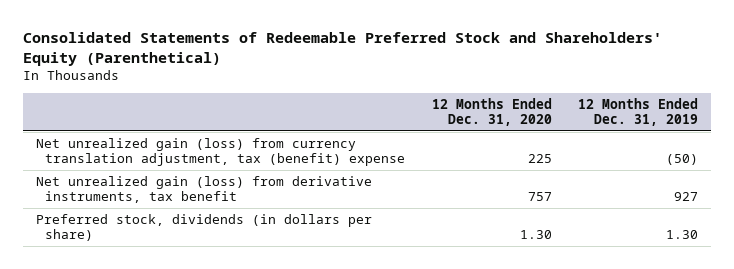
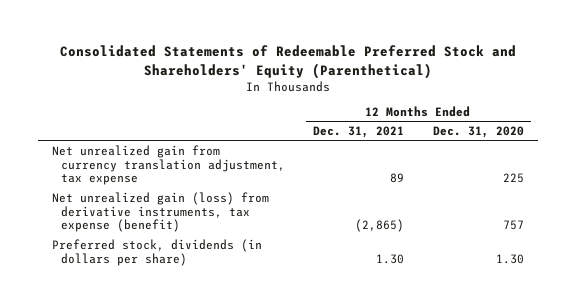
[578,97,699,127] 12 Months Ended Dec. 31, 2019 -> none
none -> [313,126,405,139] Dec. 31, 2021
[36,137,406,167] Net unrealized gain (loss) from currency translation adjustment, tax (benefit) expense -> [52,144,285,186] Net unrealized gain from currency translation adjustment, tax expense
[36,175,373,204] Net unrealized gain (loss) from derivative instruments, tax benefit -> [52,191,270,233] Net unrealized gain (loss) from derivative instruments, tax expense (benefit)

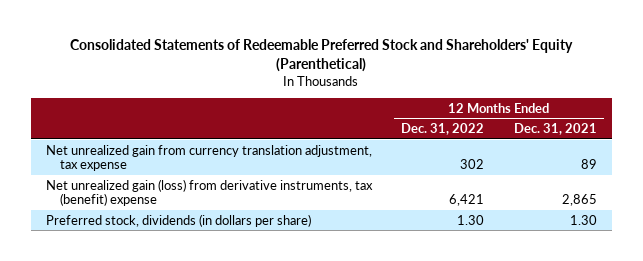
[432,126,524,139] Dec. 31, 2020 -> none
none -> [401,123,485,136] Dec. 31, 2022
[52,191,270,233] Net unrealized gain (loss) from derivative instruments, tax expense (benefit) -> [45,178,373,207] Net unrealized gain (loss) from derivative instruments, tax (benefit) expense
[355,219,405,233] (2,865) -> [561,194,597,207] 2,865

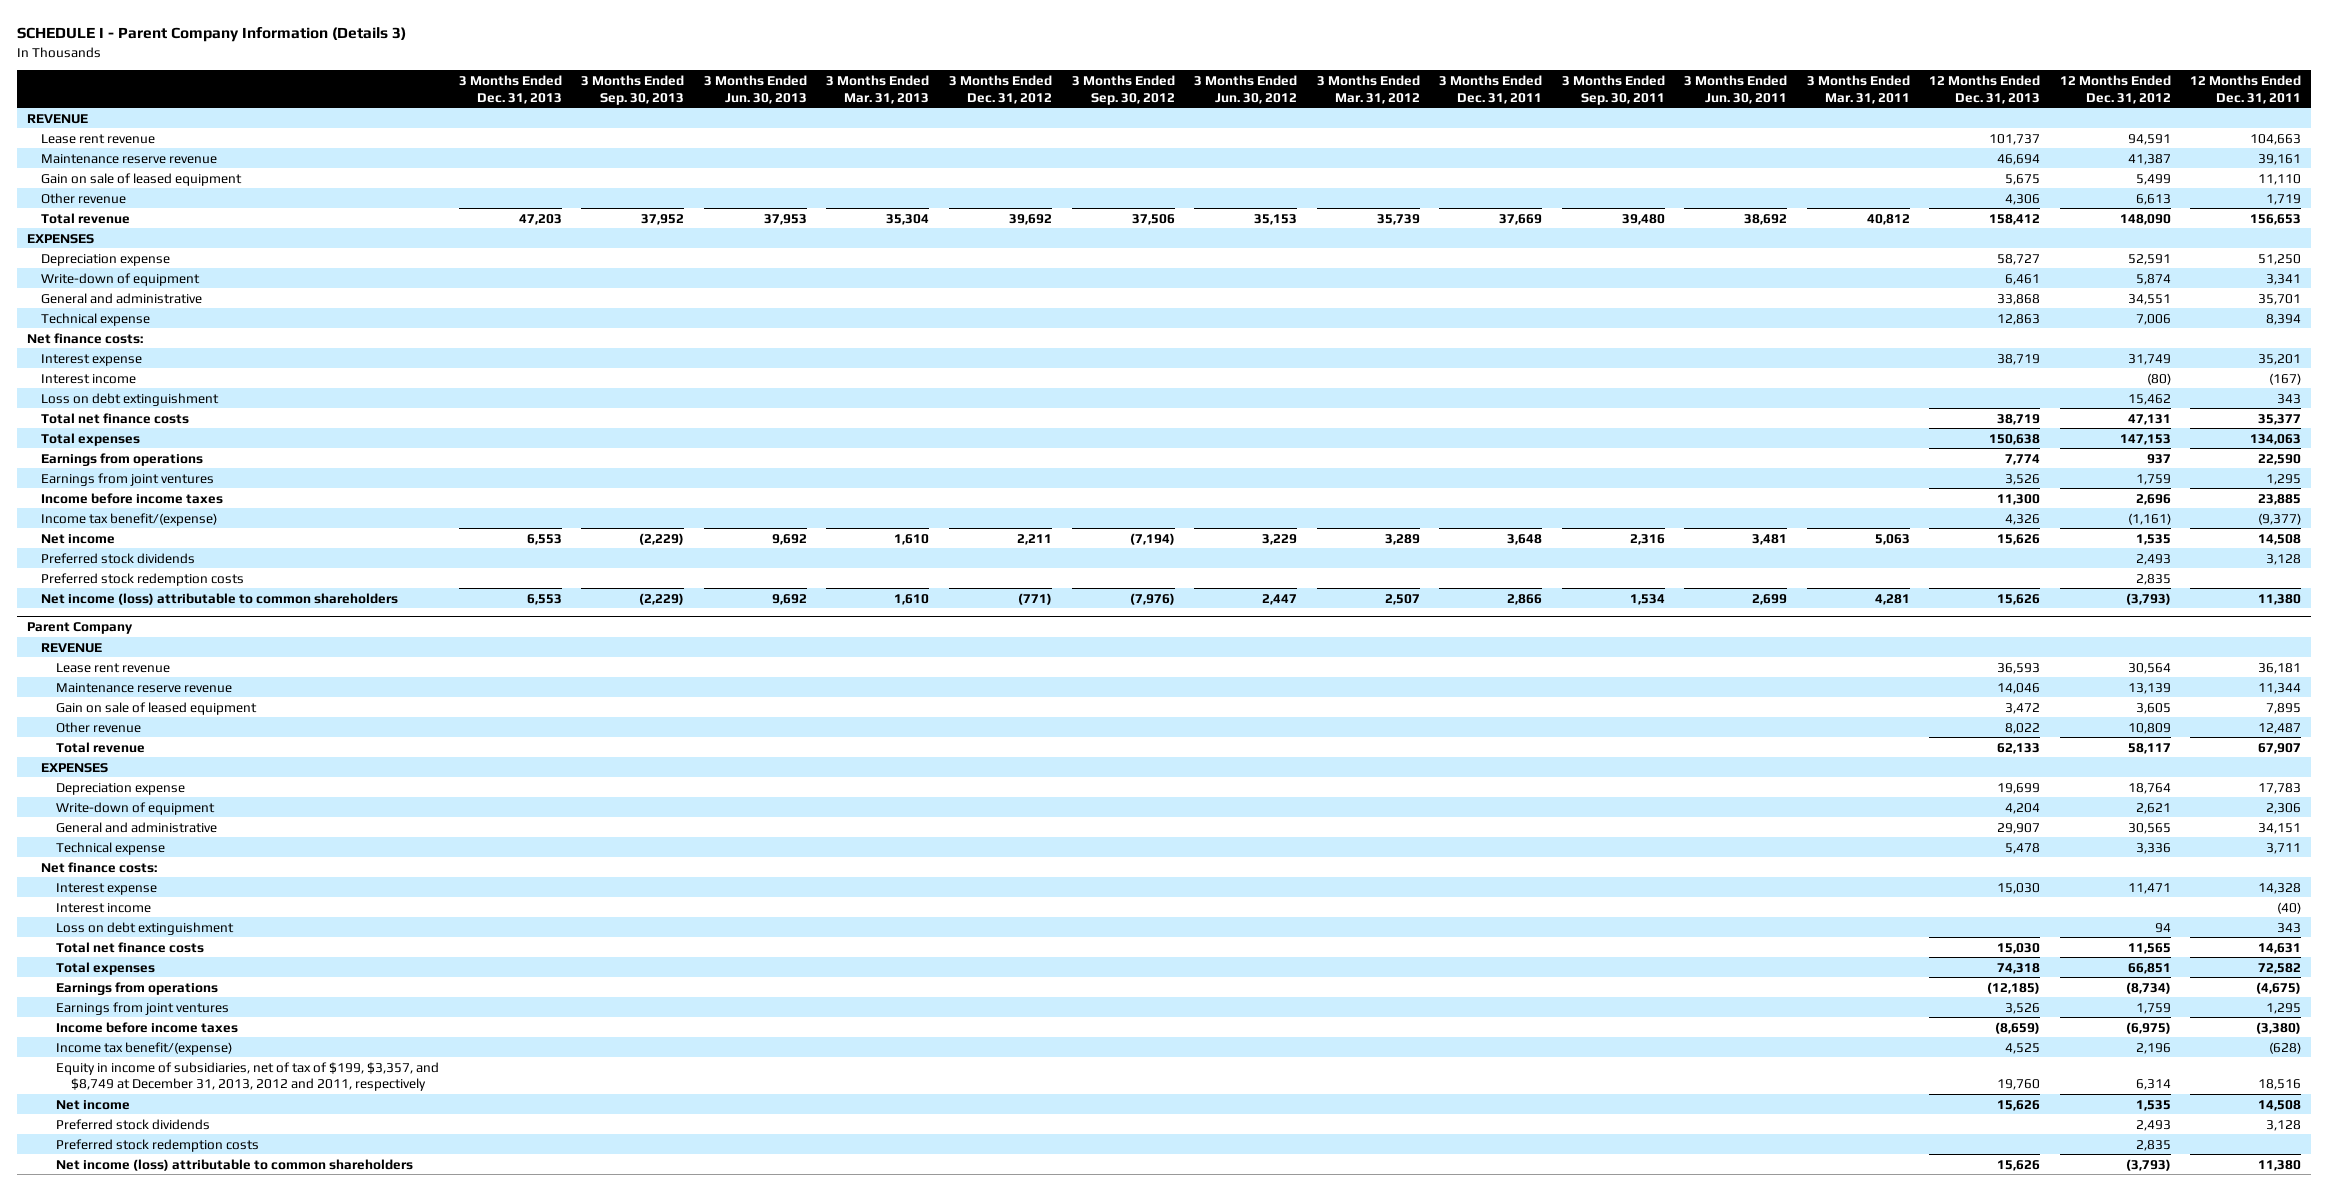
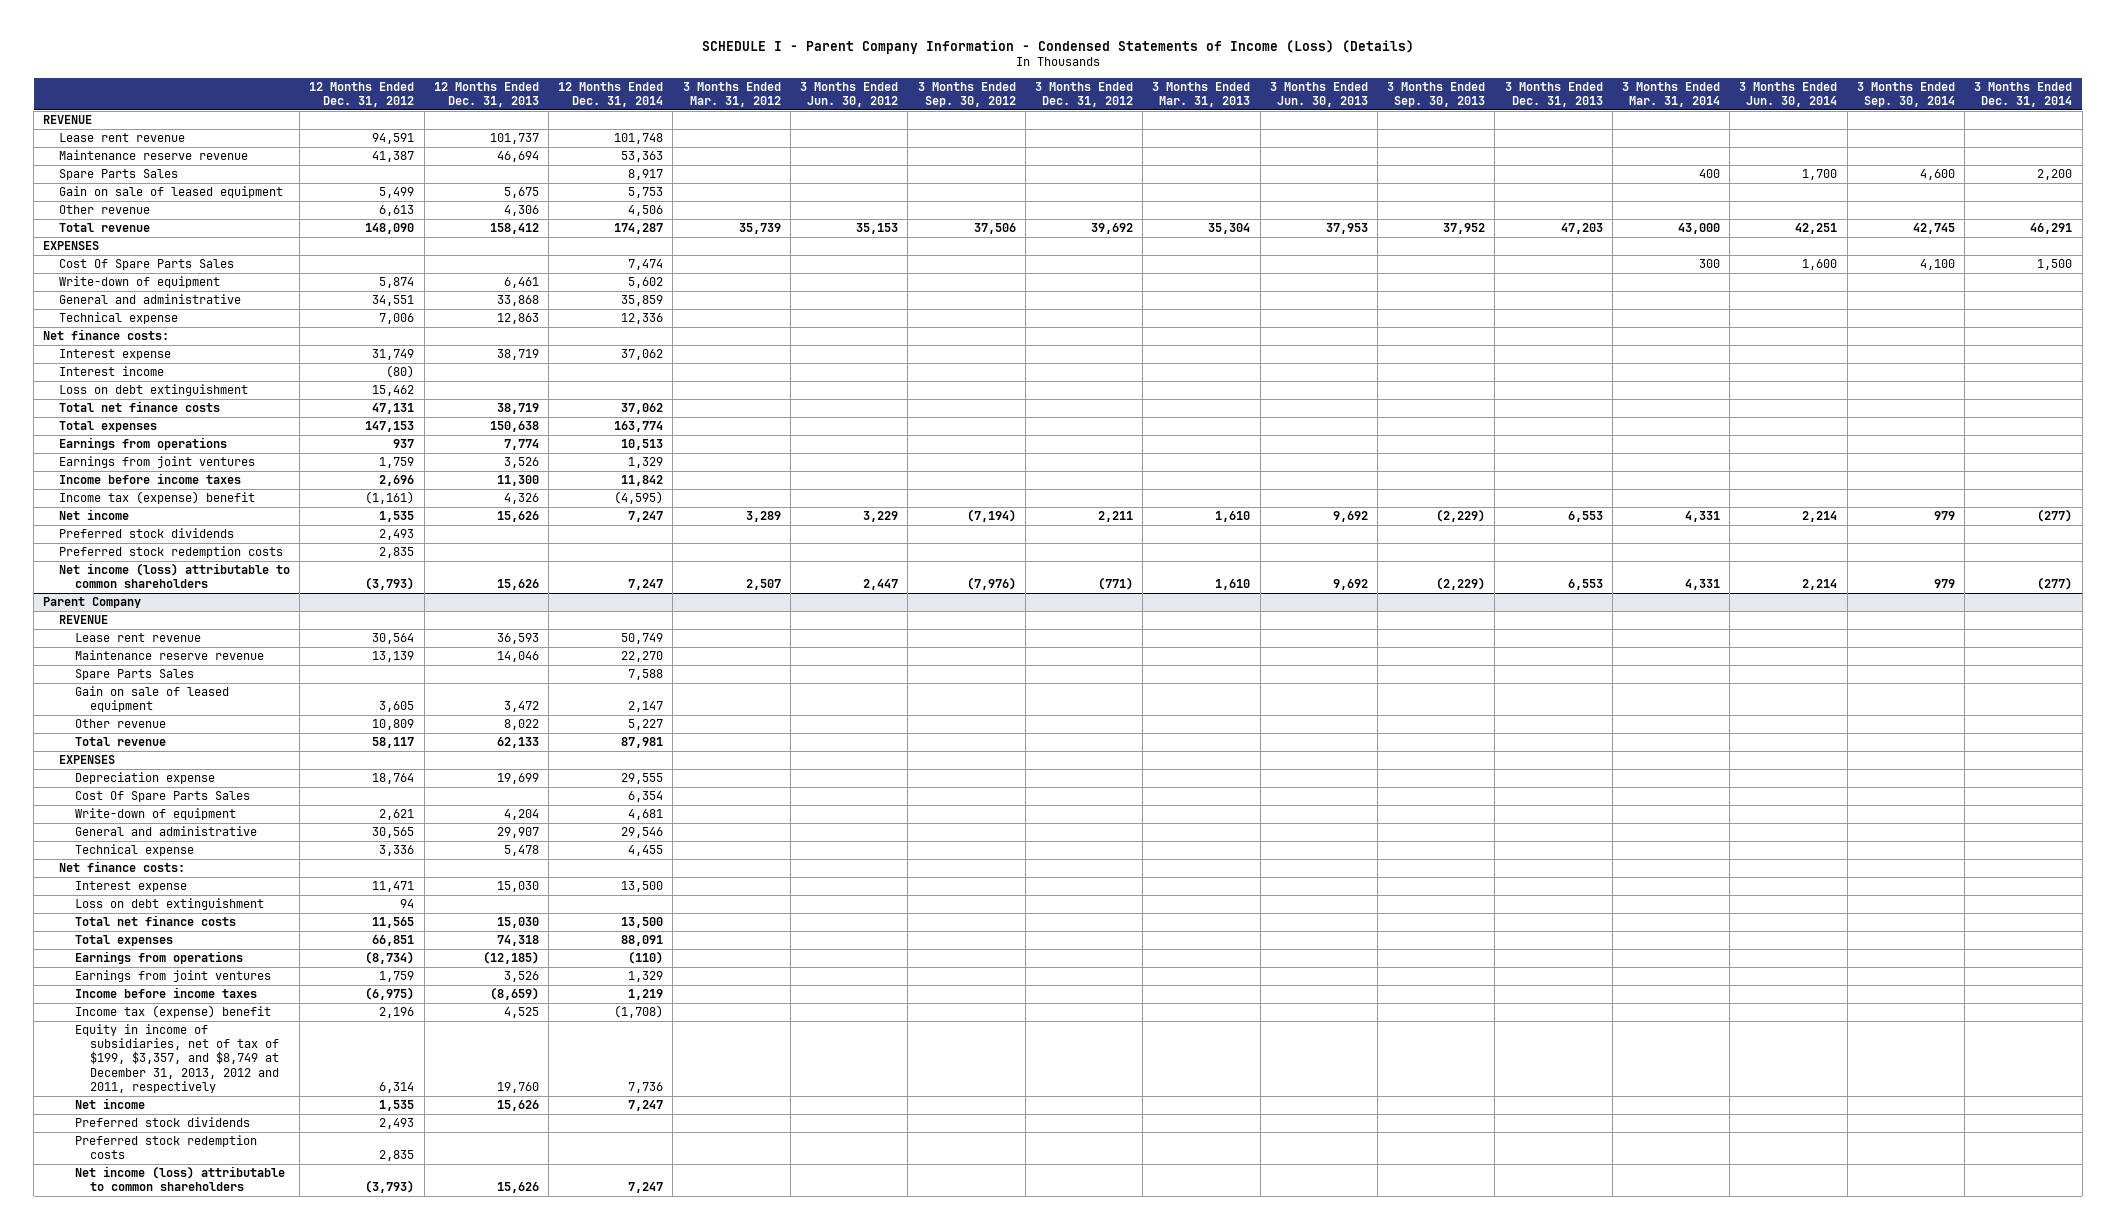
[16,27,406,43] SCHEDULE I - Parent Company Information (Details 3) -> [701,40,1414,55] SCHEDULE I - Parent Company Information - Condensed Statements of Income (Loss) (Details)
[1439,74,1543,104] 3 Months Ended Dec. 31, 2011 -> none
[1561,74,1665,105] 3 Months Ended Sep. 30, 2011 -> none
[1684,74,1788,104] 3 Months Ended Jun. 30, 2011 -> none
[1806,74,1910,104] 3 Months Ended Mar. 31, 2011 -> none
[2190,74,2302,104] 12 Months Ended Dec. 31, 2011 -> none
none -> [558,81,664,108] 12 Months Ended Dec. 31, 2014
none -> [1622,81,1721,108] 3 Months Ended Mar. 31, 2014
none -> [1739,81,1838,108] 3 Months Ended Jun. 30, 2014
none -> [1856,81,1955,108] 3 Months Ended Sep. 30, 2014
none -> [1974,81,2073,108] 3 Months Ended Dec. 31, 2014
none -> [58,169,178,181] Spare Parts Sales
[41,253,171,266] Depreciation expense -> none
none -> [58,259,234,271] Cost Of Spare Parts Sales
[41,512,218,526] Income tax benefit/(expense) -> [58,491,255,505] Income tax (expense) benefit
none -> [74,669,194,681] Spare Parts Sales
none -> [74,791,250,803] Cost Of Spare Parts Sales
[56,902,152,913] Interest income -> none
[56,1041,233,1055] Income tax benefit/(expense) -> [74,1005,271,1019] Income tax (expense) benefit

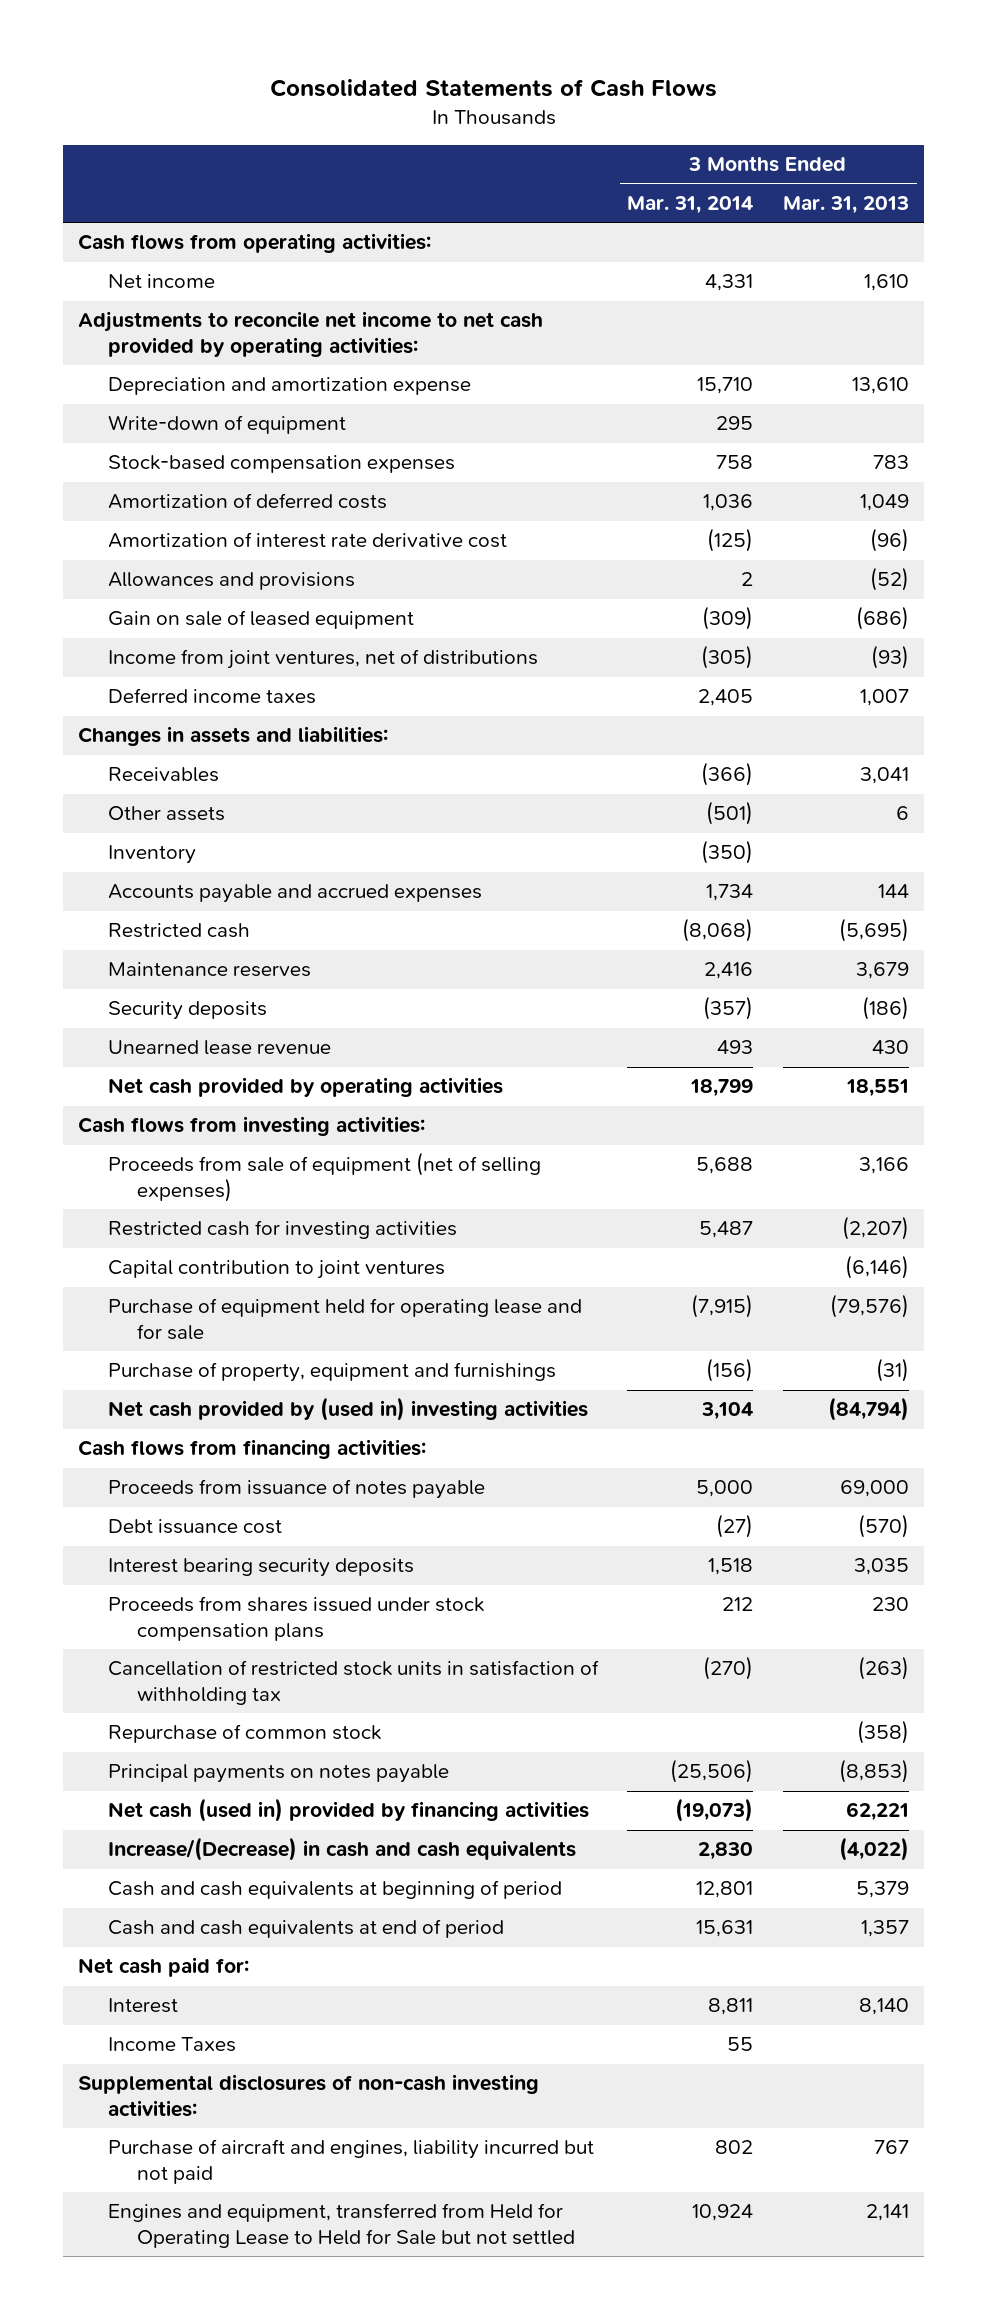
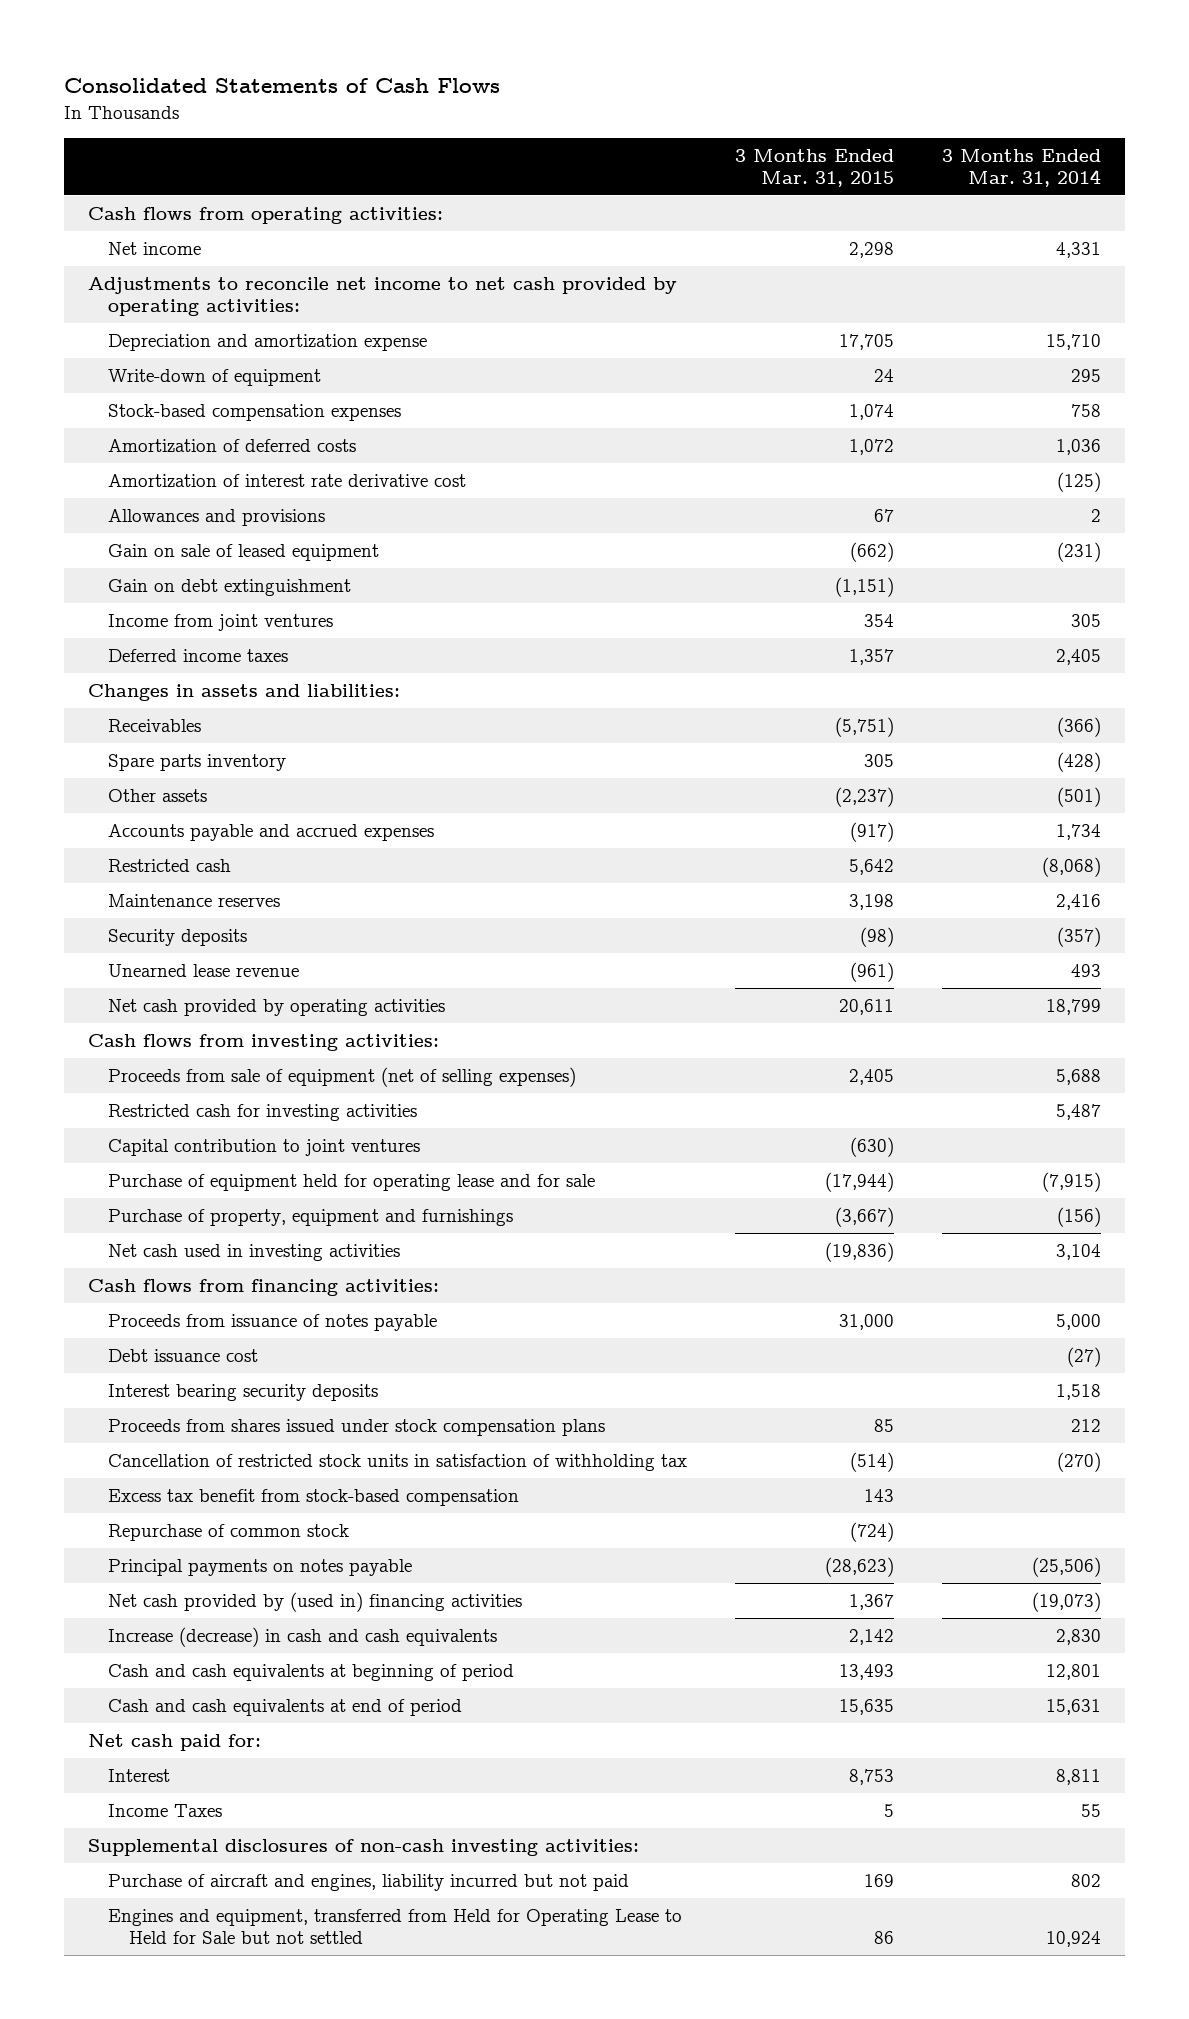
[783,196,910,215] Mar. 31, 2013 -> none
none -> [735,148,895,187] 3 Months Ended Mar. 31, 2015
[702,606,754,631] (309) -> [1057,542,1102,563] (231)
none -> [108,579,352,597] Gain on debt extinguishment
[107,649,538,670] Income from joint ventures, net of distributions -> [108,614,334,632] Income from joint ventures
[701,645,754,670] (305) -> [1071,614,1102,628] 305
none -> [108,754,287,772] Spare parts inventory
[107,845,196,865] Inventory -> none
[107,1397,588,1422] Net cash provided by (used in) investing activities -> [108,1244,401,1262] Net cash used in investing activities
none -> [108,1489,520,1507] Excess tax benefit from stock-based compensation
[107,1798,589,1823] Net cash (used in) provided by financing activities -> [108,1592,523,1613] Net cash provided by (used in) financing activities
[107,1837,576,1862] Increase/(Decrease) in cash and cash equivalents -> [108,1627,498,1648] Increase (decrease) in cash and cash equivalents

